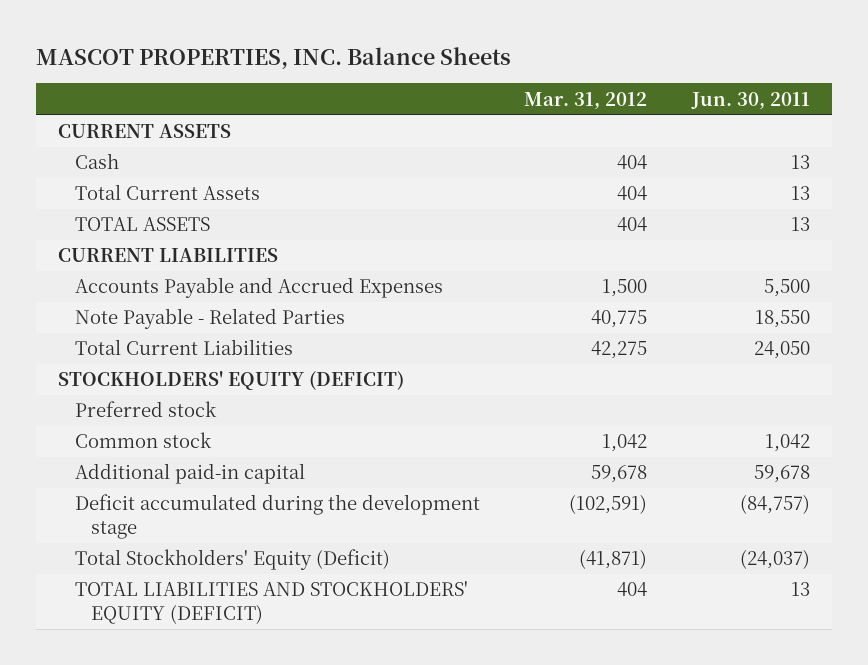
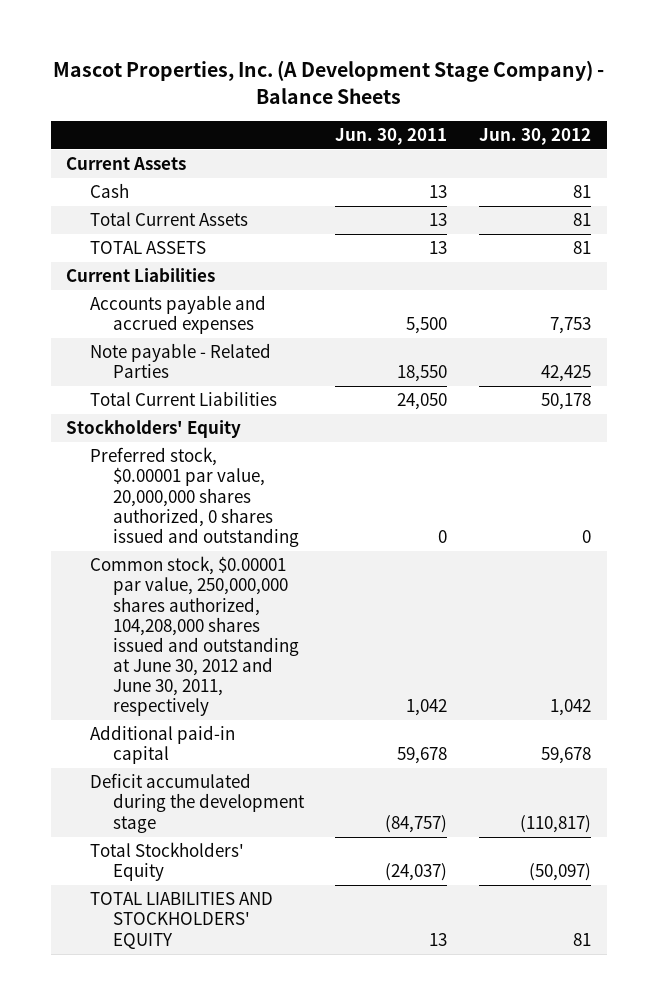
[36,46,512,69] MASCOT PROPERTIES, INC. Balance Sheets -> [52,60,604,104] Mascot Properties, Inc. (A Development Stage Company) - Balance Sheets
[524,91,648,110] Mar. 31, 2012 -> none
none -> [478,128,591,146] Jun. 30, 2012
[58,124,232,139] CURRENT ASSETS -> [66,157,187,171] Current Assets
[58,248,279,263] CURRENT LIABILITIES -> [66,268,216,283] Current Liabilities
[74,277,443,299] Accounts Payable and Accrued Expenses -> [89,295,266,335] Accounts payable and accrued expenses
[74,308,345,330] Note Payable - Related Parties -> [89,343,271,379] Note payable - Related Parties
[74,401,217,418] Preferred stock -> none
[58,371,405,391] STOCKHOLDERS' EQUITY (DEFICIT) -> [66,419,242,439] Stockholders' Equity
none -> [89,447,299,547] Preferred stock, $0.00001 par value, 20,000,000 shares authorized, 0 shares issued and outstanding
[74,432,212,449] Common stock -> [89,556,299,717] Common stock, $0.00001 par value, 250,000,000 shares authorized, 104,208,000 shares issued and outstanding at June 30, 2012 and June 30, 2011, respectively
[74,549,390,571] Total Stockholders' Equity (Deficit) -> [89,842,244,882] Total Stockholders' Equity
[74,581,468,625] TOTAL LIABILITIES AND STOCKHOLDERS' EQUITY (DEFICIT) -> [89,892,273,949] TOTAL LIABILITIES AND STOCKHOLDERS' EQUITY

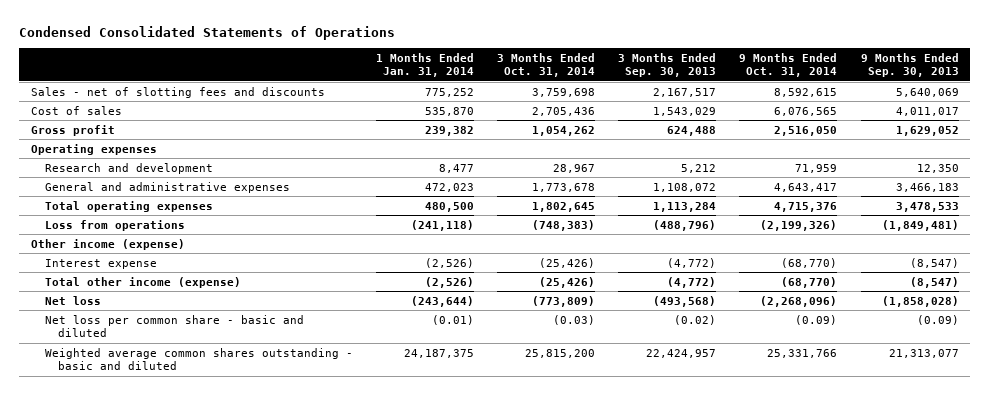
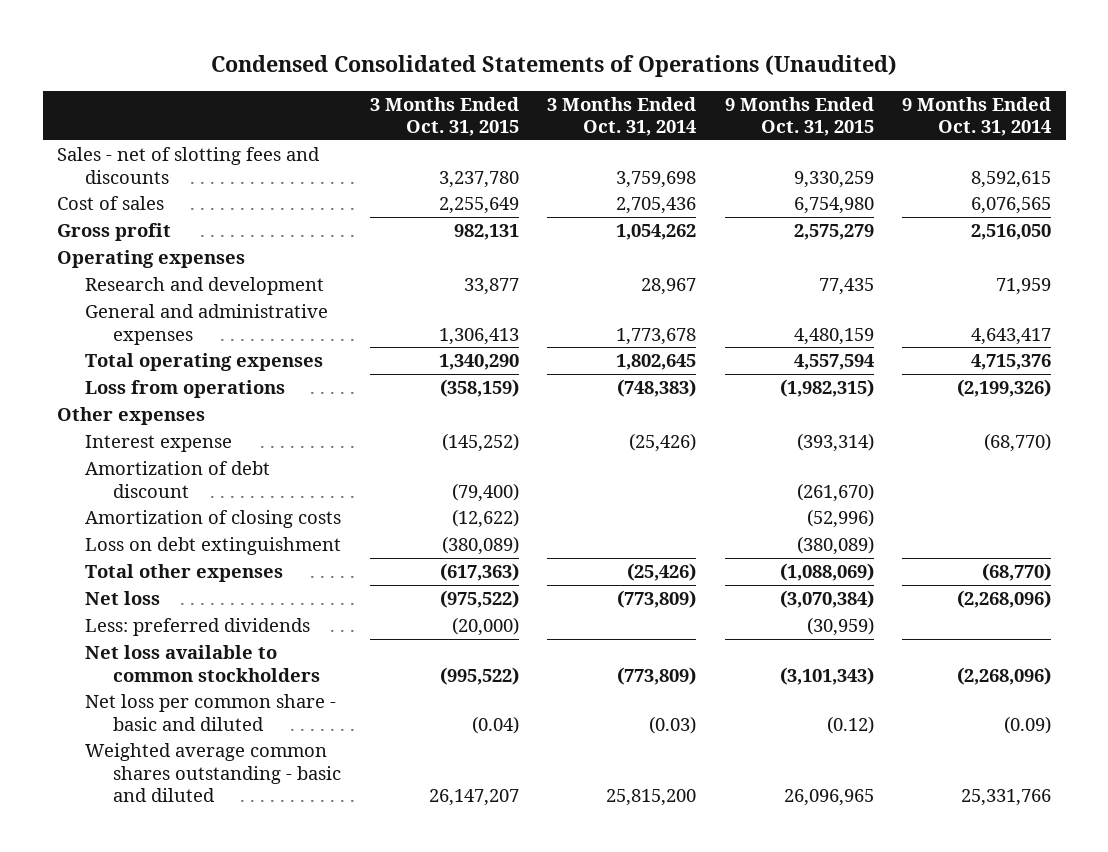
[19,25,396,40] Condensed Consolidated Statements of Operations -> [211,54,898,77] Condensed Consolidated Statements of Operations (Unaudited)
[375,52,474,77] 1 Months Ended Jan. 31, 2014 -> none
[618,52,717,77] 3 Months Ended Sep. 30, 2013 -> none
[860,52,959,77] 9 Months Ended Sep. 30, 2013 -> none
none -> [369,96,519,137] 3 Months Ended Oct. 31, 2015
none -> [724,96,874,137] 9 Months Ended Oct. 31, 2015
[30,238,185,250] Other income (expense) -> none
none -> [57,407,206,426] Other expenses
none -> [84,461,270,498] Amortization of debt discount
none -> [84,510,341,529] Amortization of closing costs
none -> [84,537,341,556] Loss on debt extinguishment
[44,276,241,288] Total other income (expense) -> [84,564,283,583] Total other expenses
none -> [84,618,310,637] Less: preferred dividends
none -> [84,645,320,682] Net loss available to common stockholders

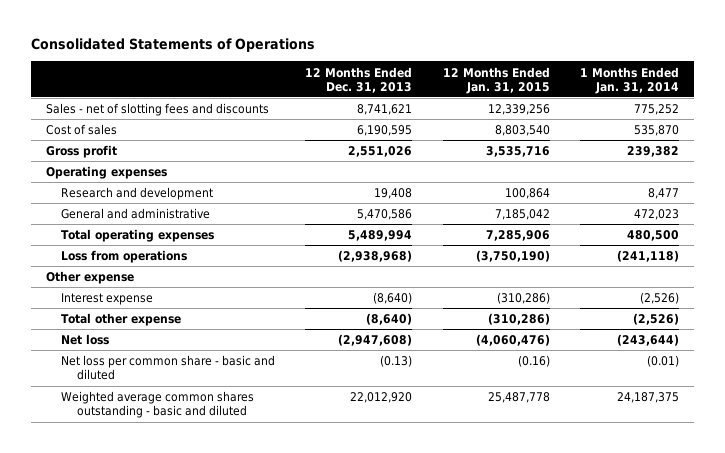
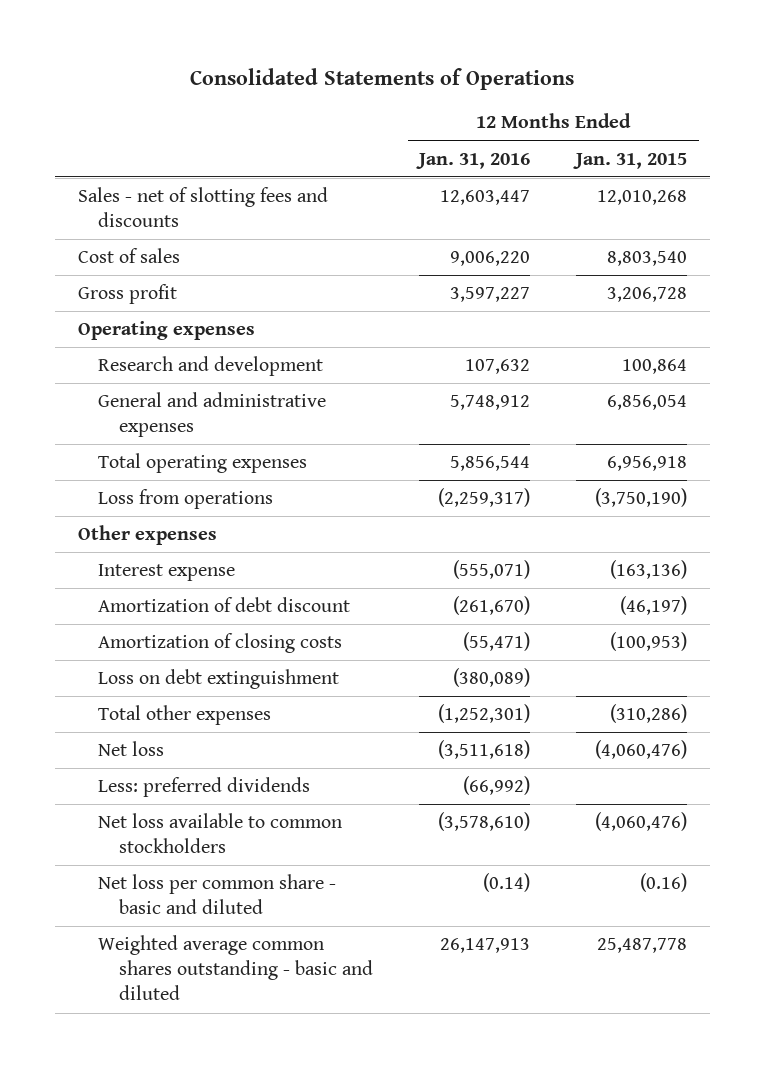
[305,66,413,93] 12 Months Ended Dec. 31, 2013 -> none
[579,66,679,94] 1 Months Ended Jan. 31, 2014 -> none
none -> [416,152,531,169] Jan. 31, 2016
[487,104,550,116] 12,339,256 -> [597,190,688,206] 12,010,268
[485,146,550,158] 3,535,716 -> [607,287,688,303] 3,206,728
[61,208,211,220] General and administrative -> [98,392,327,438] General and administrative expenses
[494,209,550,221] 7,185,042 -> [607,395,688,411] 6,856,054
[485,230,550,242] 7,285,906 -> [607,456,688,472] 6,956,918
[46,271,135,285] Other expense -> none
none -> [77,525,217,546] Other expenses
[496,292,550,305] (310,286) -> [610,560,688,580] (163,136)
none -> [98,597,351,613] Amortization of debt discount
none -> [98,633,343,654] Amortization of closing costs
none -> [98,669,340,690] Loss on debt extinguishment
[61,313,182,327] Total other expense -> [98,705,272,726] Total other expenses
none -> [98,777,311,798] Less: preferred dividends
none -> [98,813,343,854] Net loss available to common stockholders

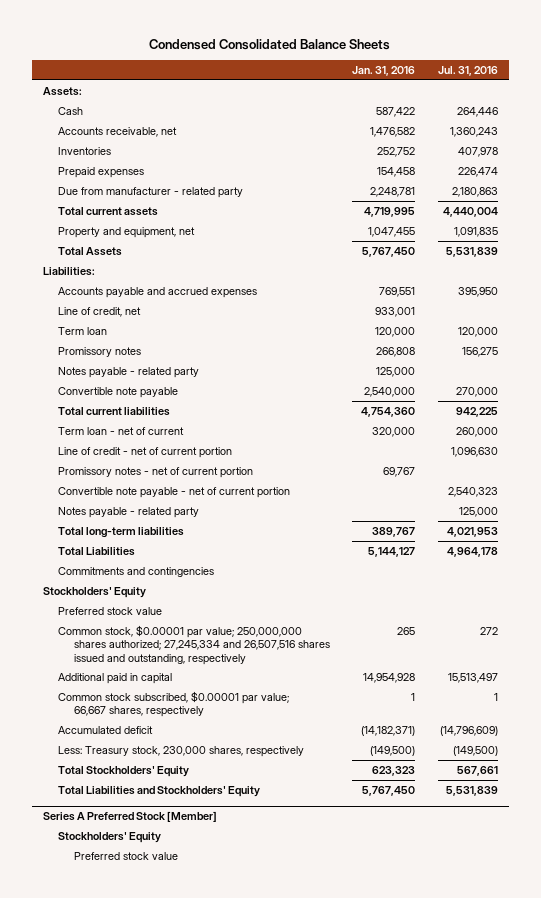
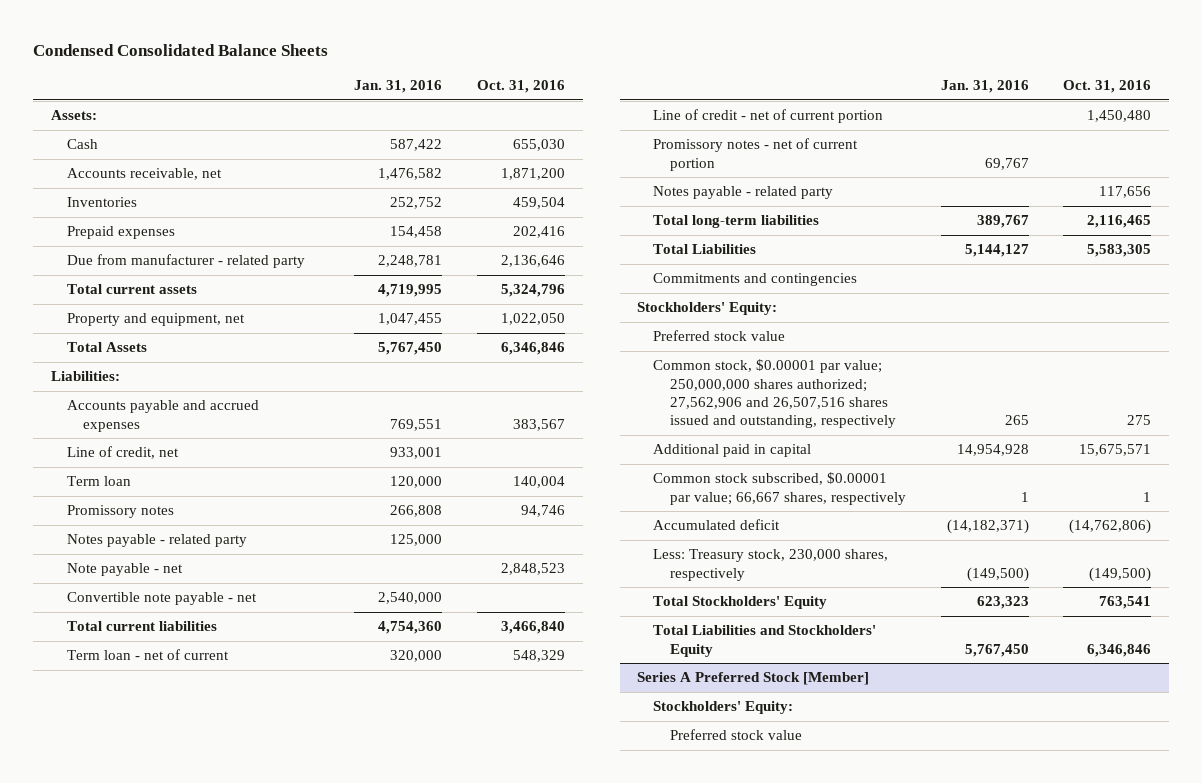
[437,66,498,77] Jul. 31, 2016 -> none
none -> [477,80,566,94] Oct. 31, 2016
none -> [66,563,183,577] Note payable - net
[58,386,179,398] Convertible note payable -> [66,592,257,606] Convertible note payable - net
[58,486,291,498] Convertible note payable - net of current portion -> none
[43,586,147,598] Stockholders' Equity -> [637,302,778,316] Stockholders' Equity:
[58,624,330,665] Common stock, $0.00001 par value; 250,000,000 shares authorized; 27,245,334 and 26,507,516 shares issued and outstanding, respectively -> [653,359,896,429] Common stock, $0.00001 par value; 250,000,000 shares authorized; 27,562,906 and 26,507,516 shares issued and outstanding, respectively
[58,831,162,843] Stockholders' Equity -> [653,701,794,715] Stockholders' Equity:

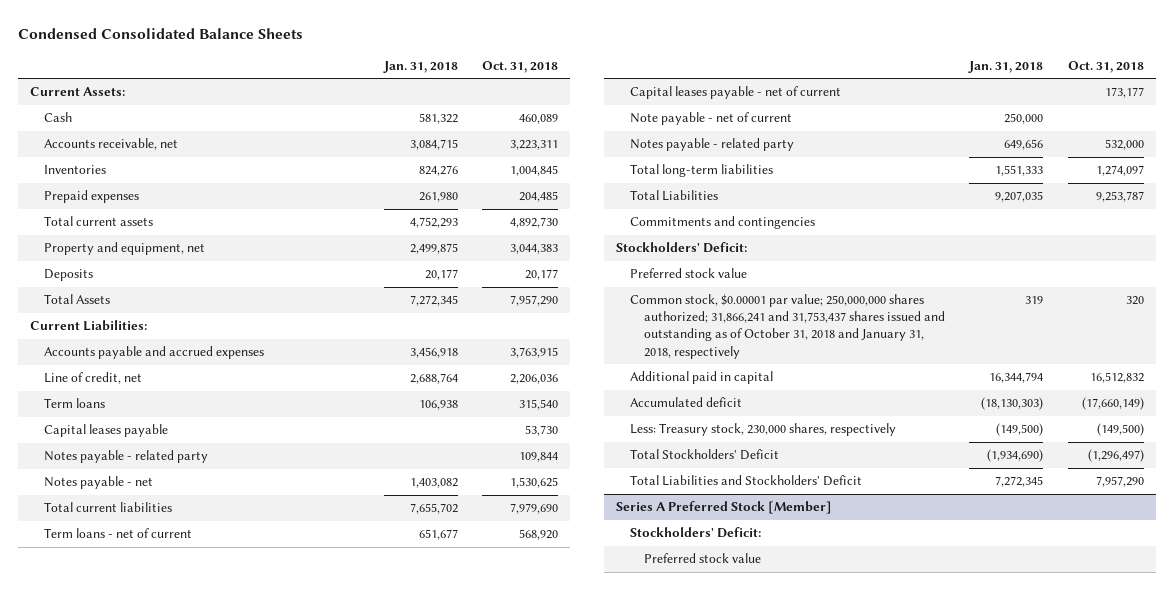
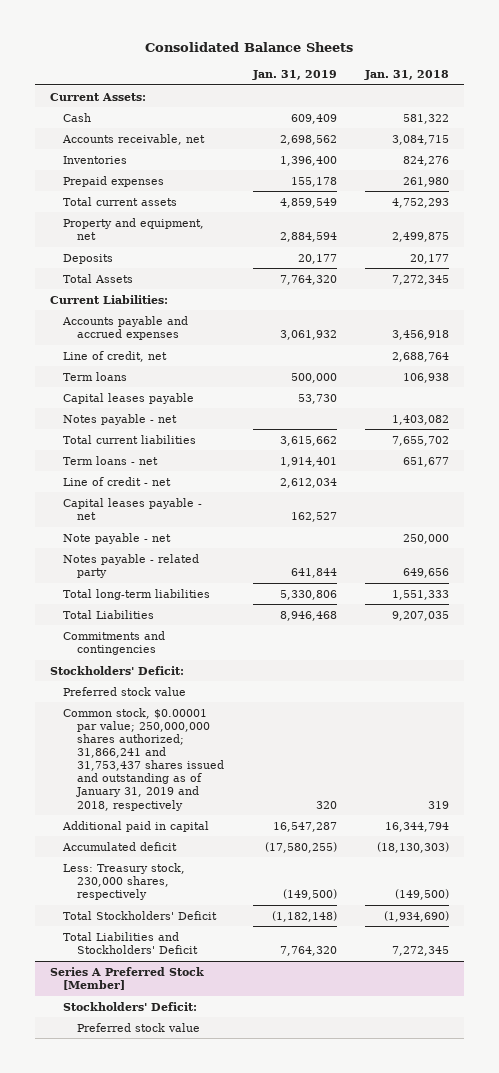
[18,28,304,40] Condensed Consolidated Balance Sheets -> [145,42,354,53] Consolidated Balance Sheets
[481,60,558,73] Oct. 31, 2018 -> none
none -> [251,70,337,81] Jan. 31, 2019
[44,450,209,464] Notes payable - related party -> none
[44,528,193,539] Term loans - net of current -> [63,455,159,465] Term loans - net
none -> [63,476,172,486] Line of credit - net
[630,86,842,100] Capital leases payable - net of current -> [63,497,203,520] Capital leases payable - net
[630,112,793,126] Note payable - net of current -> [63,532,172,544] Note payable - net
[630,294,946,359] Common stock, $0.00001 par value; 250,000,000 shares authorized; 31,866,241 and 31,753,437 shares issued and outstanding as of October 31, 2018 and January 31, 2018, respectively -> [63,707,225,811] Common stock, $0.00001 par value; 250,000,000 shares authorized; 31,866,241 and 31,753,437 shares issued and outstanding as of January 31, 2019 and 2018, respectively

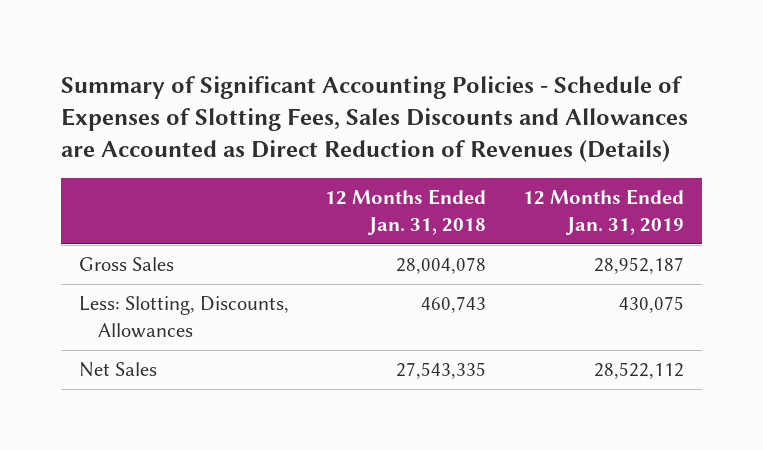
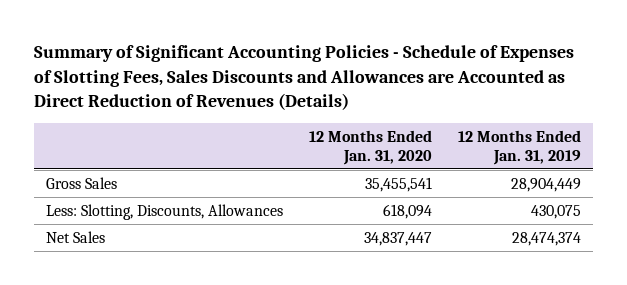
[325,189,487,236] 12 Months Ended Jan. 31, 2018 -> none
none -> [308,130,432,165] 12 Months Ended Jan. 31, 2020
[593,257,684,275] 28,952,187 -> [510,177,581,192] 28,904,449
[593,362,684,380] 28,522,112 -> [511,231,581,246] 28,474,374

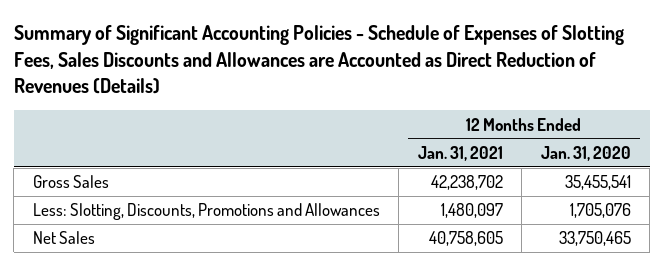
[457,130,581,165] 12 Months Ended Jan. 31, 2019 -> none
none -> [417,145,503,161] Jan. 31, 2021
[46,203,284,220] Less: Slotting, Discounts, Allowances -> [32,203,380,221] Less: Slotting, Discounts, Promotions and Allowances
[382,203,432,219] 618,094 -> [569,203,631,219] 1,705,076
[363,231,432,246] 34,837,447 -> [558,231,631,247] 33,750,465

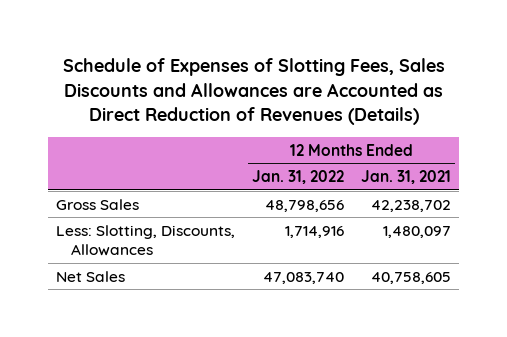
[13,25,624,95] Summary of Significant Accounting Policies - Schedule of Expenses of Slotting Fees, Sales Discounts and Allowances are Accounted as Direct Reduction of Revenues (Details) -> [62,58,445,125] Schedule of Expenses of Slotting Fees, Sales Discounts and Allowances are Accounted as Direct Reduction of Revenues (Details)
[540,145,631,161] Jan. 31, 2020 -> none
none -> [252,170,345,185] Jan. 31, 2022
[32,203,380,221] Less: Slotting, Discounts, Promotions and Allowances -> [56,224,236,257] Less: Slotting, Discounts, Allowances

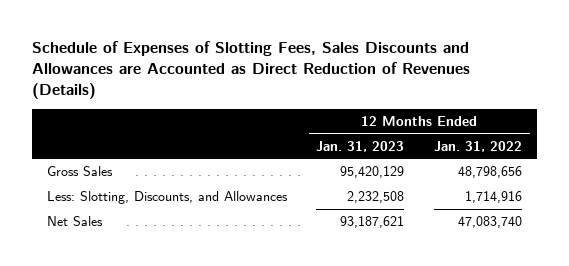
[361,170,452,185] Jan. 31, 2021 -> none
none -> [316,140,405,152] Jan. 31, 2023
[56,224,236,257] Less: Slotting, Discounts, Allowances -> [46,191,288,205] Less: Slotting, Discounts, and Allowances

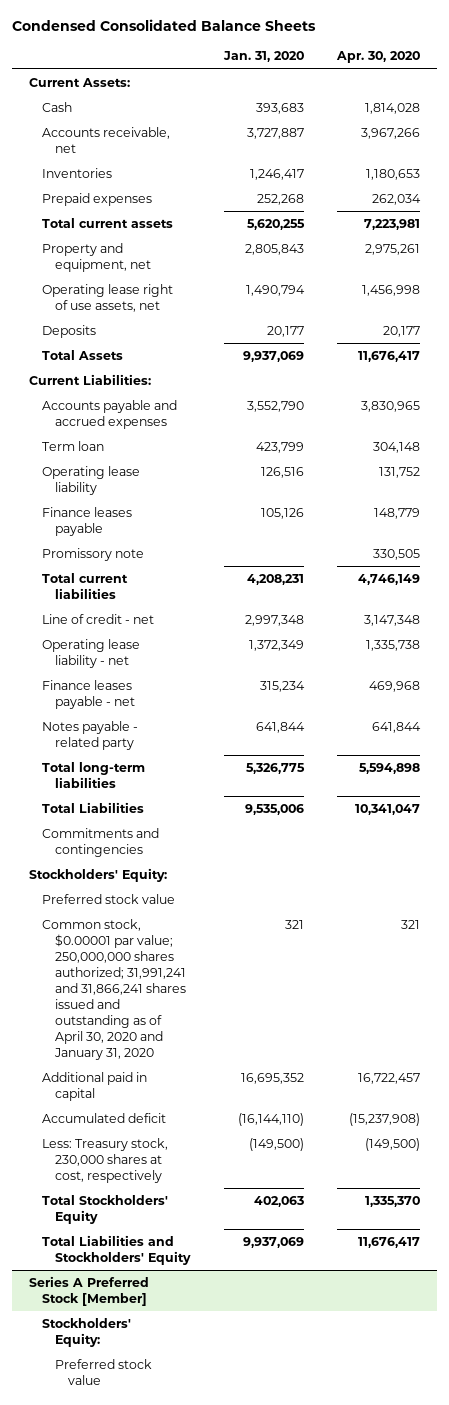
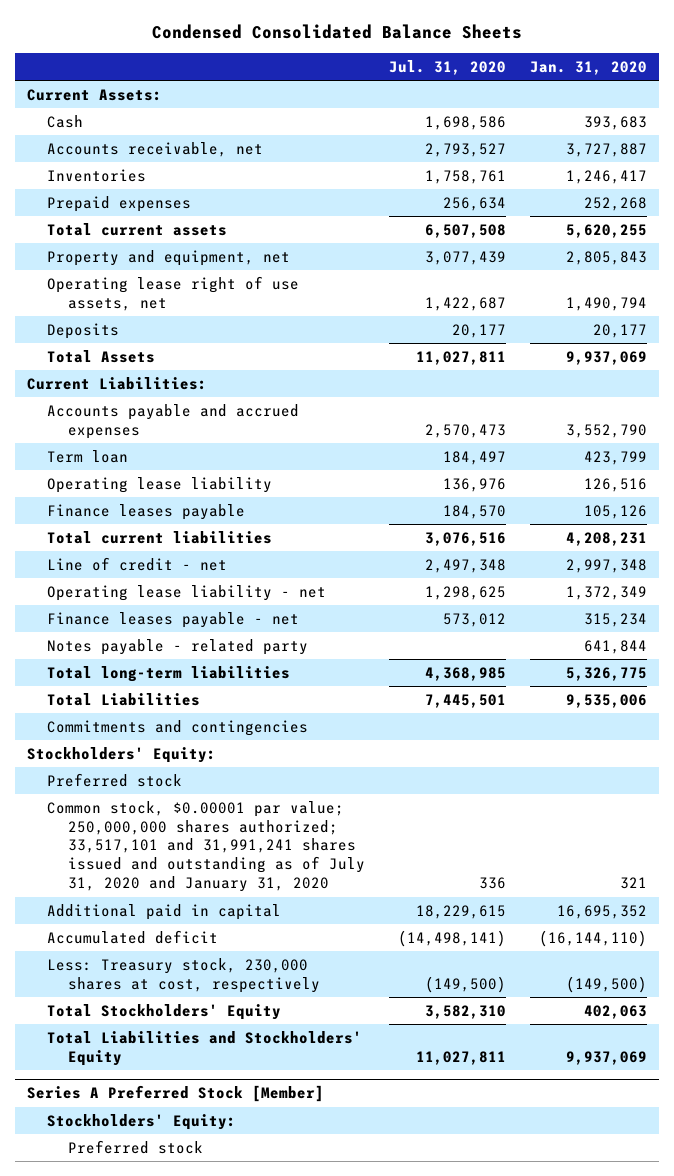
[336,51,421,64] Apr. 30, 2020 -> none
none -> [388,60,506,76] Jul. 31, 2020
[41,547,144,561] Promissory note -> none
[41,893,175,904] Preferred stock value -> [47,772,183,787] Preferred stock
[41,918,186,1060] Common stock, $0.00001 par value; 250,000,000 shares authorized; 31,991,241 and 31,866,241 shares issued and outstanding as of April 30, 2020 and January 31, 2020 -> [47,800,365,893] Common stock, $0.00001 par value; 250,000,000 shares authorized; 33,517,101 and 31,991,241 shares issued and outstanding as of July 31, 2020 and January 31, 2020
[54,1358,152,1385] Preferred stock value -> [67,1139,203,1154] Preferred stock

